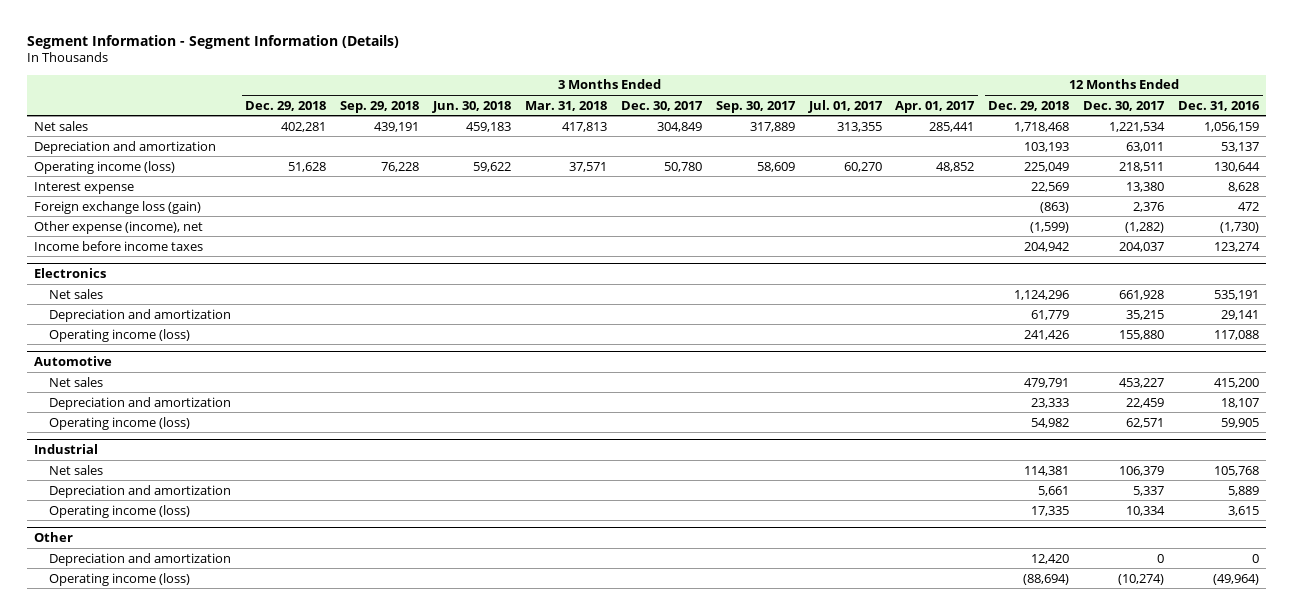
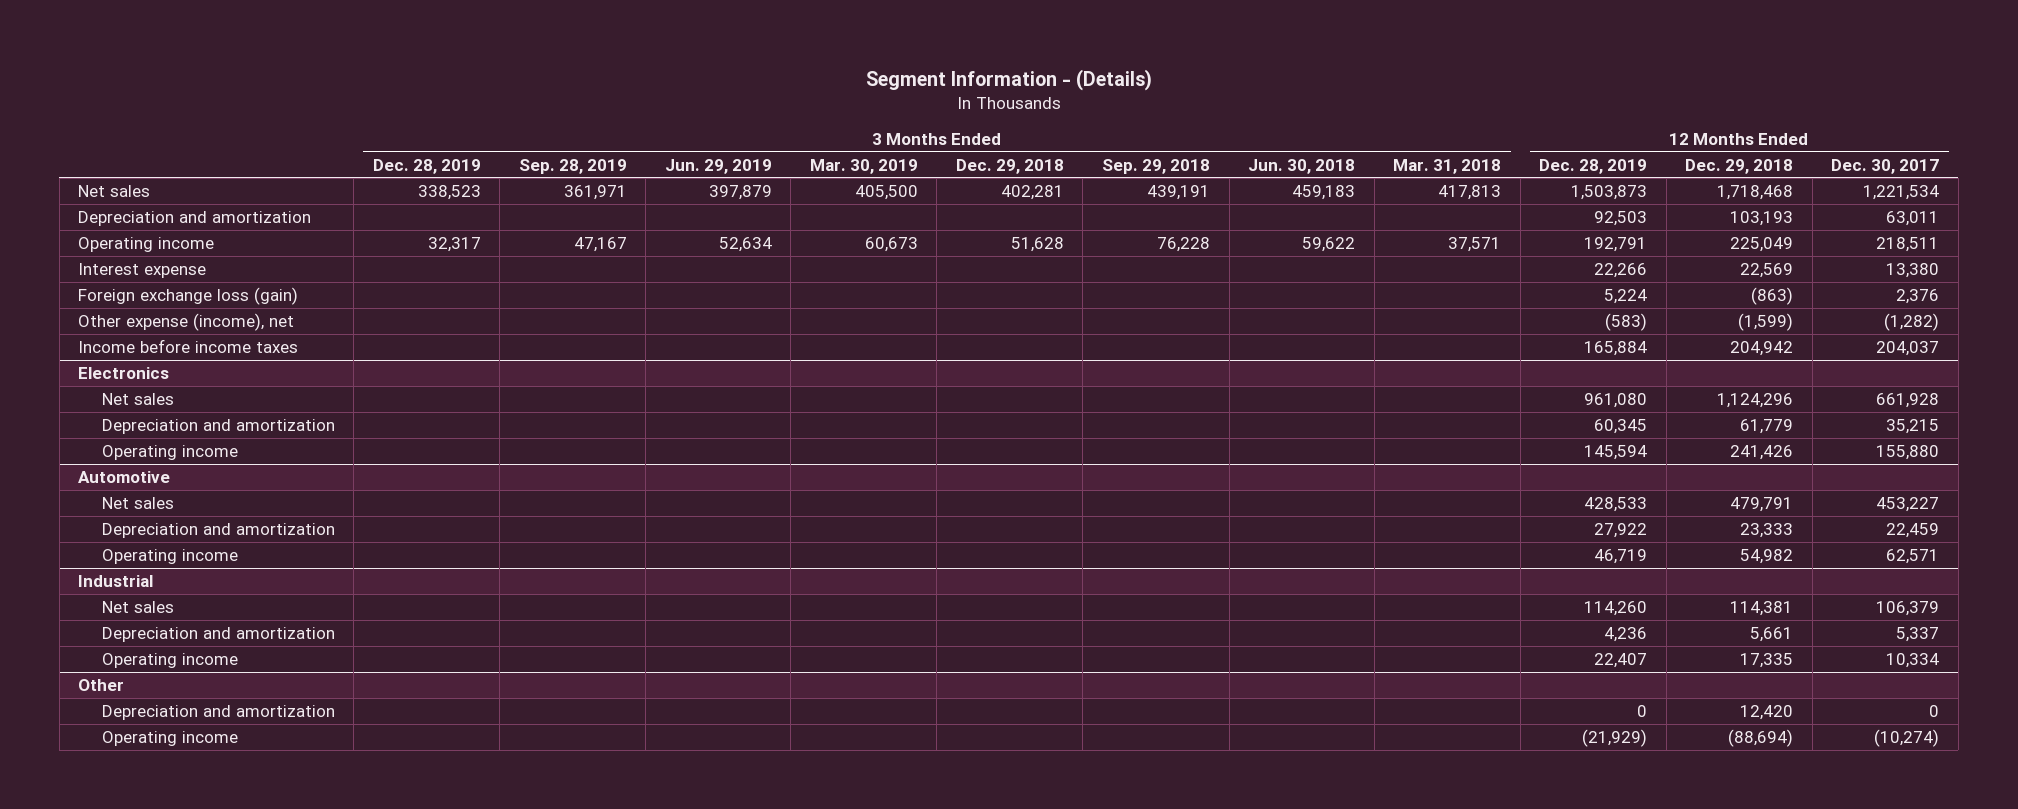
[26,34,399,49] Segment Information - Segment Information (Details) -> [865,68,1152,91] Segment Information - (Details)
[620,100,703,111] Dec. 30, 2017 -> none
[715,100,796,113] Sep. 30, 2017 -> none
[807,99,883,113] Jul. 01, 2017 -> none
[895,100,976,113] Apr. 01, 2017 -> none
[1178,100,1261,111] Dec. 31, 2016 -> none
none -> [372,158,481,174] Dec. 28, 2019
none -> [518,158,627,174] Sep. 28, 2019
none -> [664,158,772,174] Jun. 29, 2019
none -> [809,158,918,174] Mar. 30, 2019
none -> [1539,158,1648,174] Dec. 28, 2019
[33,160,175,174] Operating income (loss) -> [78,236,215,252] Operating income
[49,328,191,342] Operating income (loss) -> [101,444,238,460] Operating income
[49,416,191,430] Operating income (loss) -> [101,548,238,564] Operating income
[49,504,191,518] Operating income (loss) -> [101,652,238,668] Operating income
[49,572,191,586] Operating income (loss) -> [101,730,238,746] Operating income

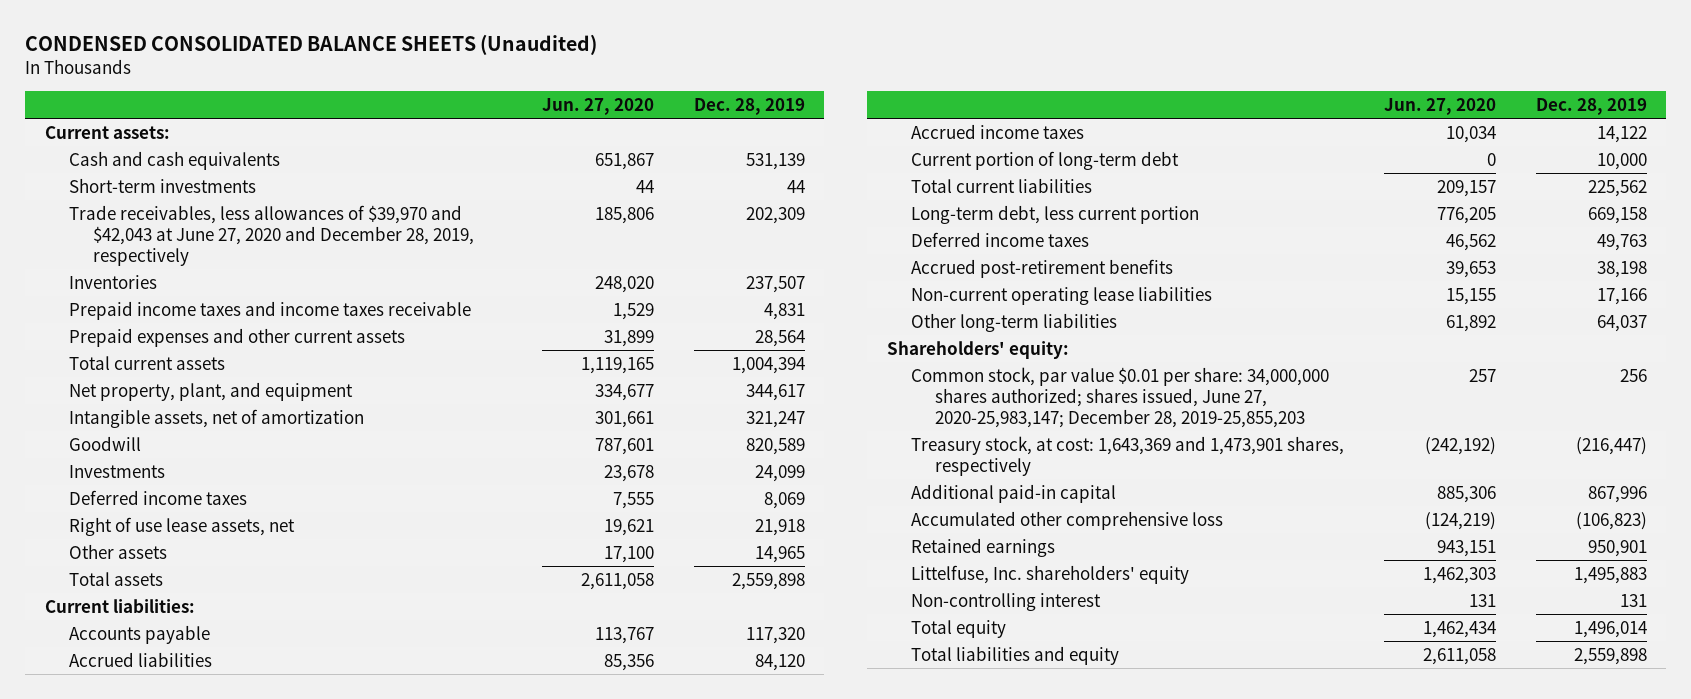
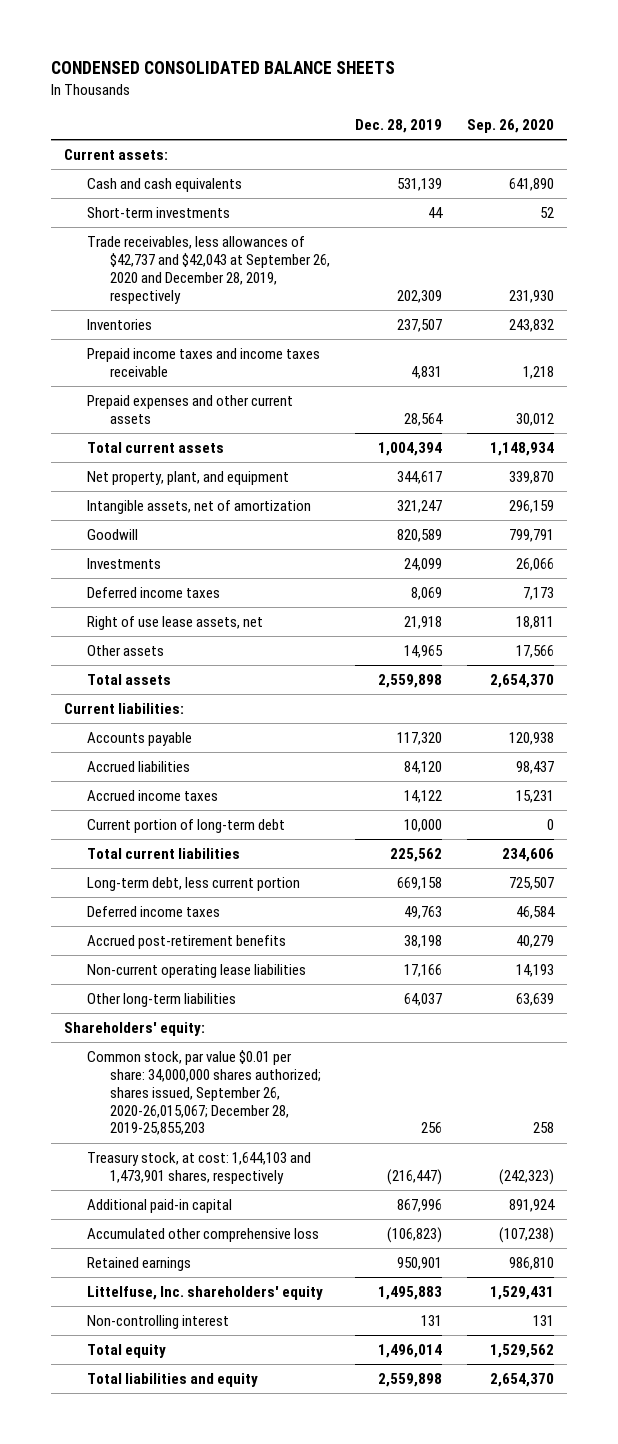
[24,34,597,56] CONDENSED CONSOLIDATED BALANCE SHEETS (Unaudited) -> [51,61,396,75] CONDENSED CONSOLIDATED BALANCE SHEETS
[541,97,654,115] Jun. 27, 2020 -> none
none -> [467,118,555,133] Sep. 26, 2020
[68,204,474,266] Trade receivables, less allowances of $39,970 and $42,043 at June 27, 2020 and December 28, 2019, respectively -> [87,236,331,304] Trade receivables, less allowances of $42,737 and $42,043 at September 26, 2020 and December 28, 2019, respectively
[910,366,1329,428] Common stock, par value $0.01 per share: 34,000,000 shares authorized; shares issued, June 27, 2020-25,983,147; December 28, 2019-25,855,203 -> [87,1050,322,1136] Common stock, par value $0.01 per share: 34,000,000 shares authorized; shares issued, September 26, 2020-26,015,067; December 28, 2019-25,855,203
[910,435,1344,476] Treasury stock, at cost: 1,643,369 and 1,473,901 shares, respectively -> [87,1152,312,1184] Treasury stock, at cost: 1,644,103 and 1,473,901 shares, respectively

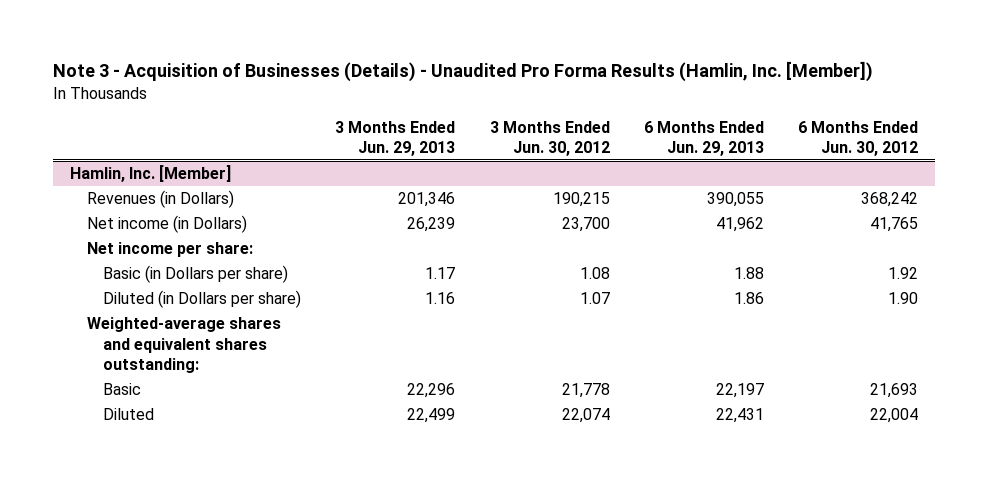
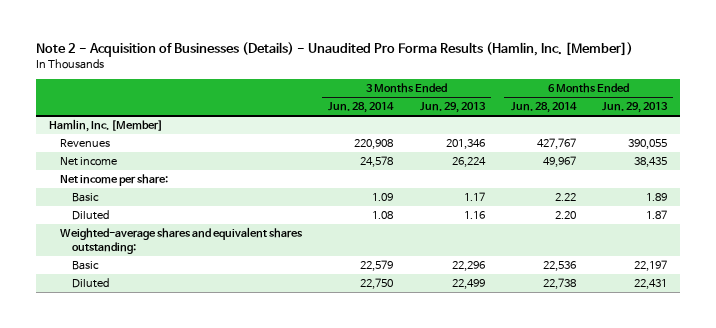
[52,61,873,83] Note 3 - Acquisition of Businesses (Details) - Unaudited Pro Forma Results (Hamlin, Inc. [Member]) -> [35,42,633,58] Note 2 - Acquisition of Businesses (Details) - Unaudited Pro Forma Results (Hamlin, Inc. [Member])
[489,120,610,156] 3 Months Ended Jun. 30, 2012 -> none
[798,120,919,156] 6 Months Ended Jun. 30, 2012 -> none
none -> [328,102,395,114] Jun. 28, 2014
none -> [510,102,577,114] Jun. 28, 2014
[86,190,234,209] Revenues (in Dollars) -> [60,138,111,147] Revenues
[86,215,247,234] Net income (in Dollars) -> [60,156,118,166] Net income
[407,217,456,233] 26,239 -> [451,156,486,167] 26,224
[715,217,764,233] 41,962 -> [633,156,667,167] 38,435
[103,265,289,284] Basic (in Dollars per share) -> [71,192,99,202] Basic
[733,267,764,280] 1.88 -> [645,192,667,201] 1.89
[103,290,302,309] Diluted (in Dollars per share) -> [71,209,109,220] Diluted
[733,292,764,305] 1.86 -> [645,209,667,219] 1.87

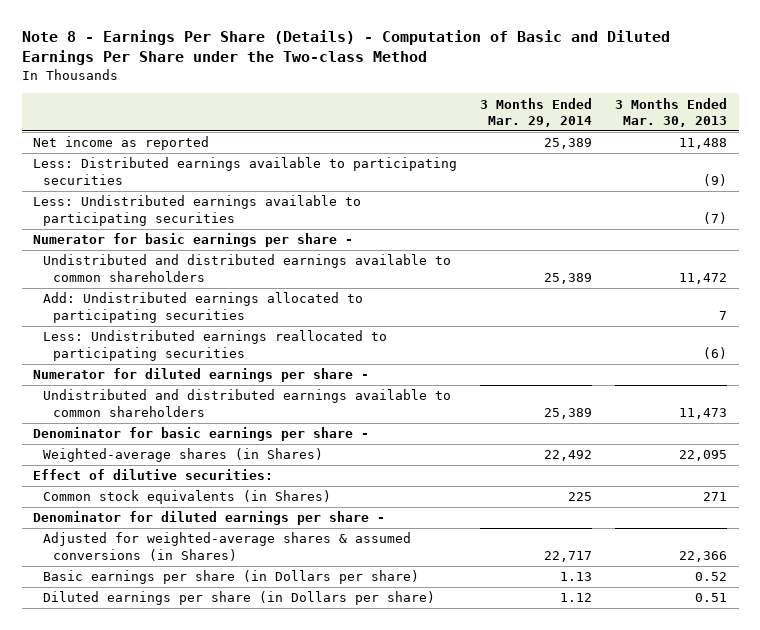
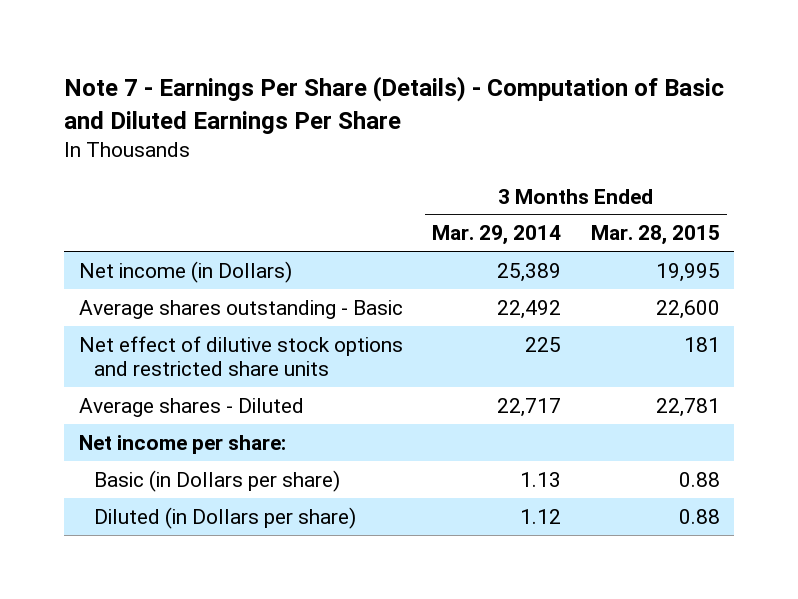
[21,29,670,66] Note 8 - Earnings Per Share (Details) - Computation of Basic and Diluted Earnings Per Share under the Two-class Method -> [63,76,724,134] Note 7 - Earnings Per Share (Details) - Computation of Basic and Diluted Earnings Per Share
[615,97,728,128] 3 Months Ended Mar. 30, 2013 -> none
none -> [590,225,720,246] Mar. 28, 2015
[33,157,458,185] Less: Distributed earnings available to participating securities -> none
[33,195,362,226] Less: Undistributed earnings available to participating securities -> none
[33,233,354,248] Numerator for basic earnings per share - -> none
[43,254,452,282] Undistributed and distributed earnings available to common shareholders -> none
[43,292,364,323] Add: Undistributed earnings allocated to participating securities -> none
[43,330,388,361] Less: Undistributed earnings reallocated to participating securities -> none
[33,368,370,383] Numerator for diluted earnings per share - -> none
[43,389,452,417] Undistributed and distributed earnings available to common shareholders -> none
[33,427,370,442] Denominator for basic earnings per share - -> none
[33,469,274,481] Effect of dilutive securities: -> none
[33,511,386,526] Denominator for diluted earnings per share - -> none
[33,136,210,151] Net income as reported -> [78,260,292,283] Net income (in Dollars)
[43,448,324,463] Weighted-average shares (in Shares) -> [78,299,403,319] Average shares outstanding - Basic
[43,490,332,505] Common stock equivalents (in Shares) -> [78,335,403,377] Net effect of dilutive stock options and restricted share units
[43,532,412,561] Adjusted for weighted-average shares & assumed conversions (in Shares) -> [78,397,304,417] Average shares - Diluted
none -> [78,434,286,454] Net income per share:
[43,570,420,585] Basic earnings per share (in Dollars per share) -> [93,469,340,492] Basic (in Dollars per share)
[43,591,436,606] Diluted earnings per share (in Dollars per share) -> [93,506,356,529] Diluted (in Dollars per share)

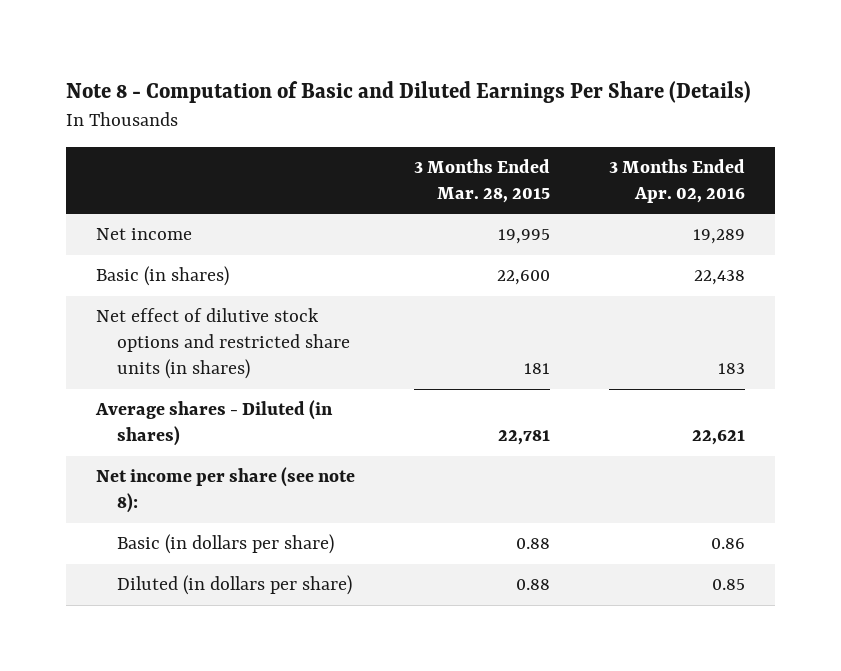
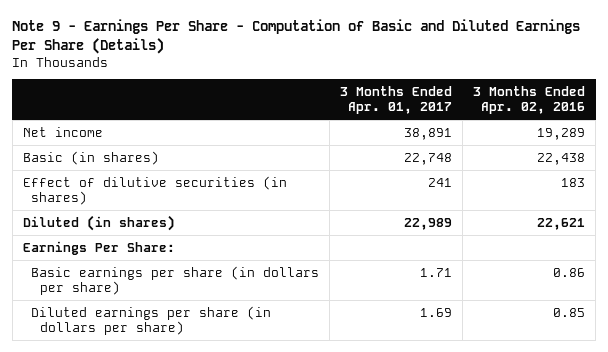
[65,80,751,103] Note 8 - Computation of Basic and Diluted Earnings Per Share (Details) -> [12,19,581,55] Note 9 - Earnings Per Share - Computation of Basic and Diluted Earnings Per Share (Details)
[413,158,550,203] 3 Months Ended Mar. 28, 2015 -> none
none -> [340,85,453,115] 3 Months Ended Apr. 01, 2017
[95,467,355,514] Net income per share (see note 8): -> none
[95,308,350,379] Net effect of dilutive stock options and restricted share units (in shares) -> [22,175,287,206] Effect of dilutive securities (in shares)
[94,400,333,447] Average shares - Diluted (in shares) -> [22,214,175,231] Diluted (in shares)
none -> [22,240,175,255] Earnings Per Share:
[116,534,334,555] Basic (in dollars per share) -> [31,265,320,296] Basic earnings per share (in dollars per share)
[116,575,352,596] Diluted (in dollars per share) -> [31,305,272,336] Diluted earnings per share (in dollars per share)

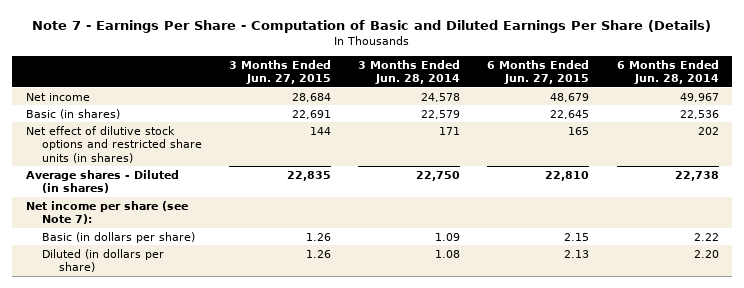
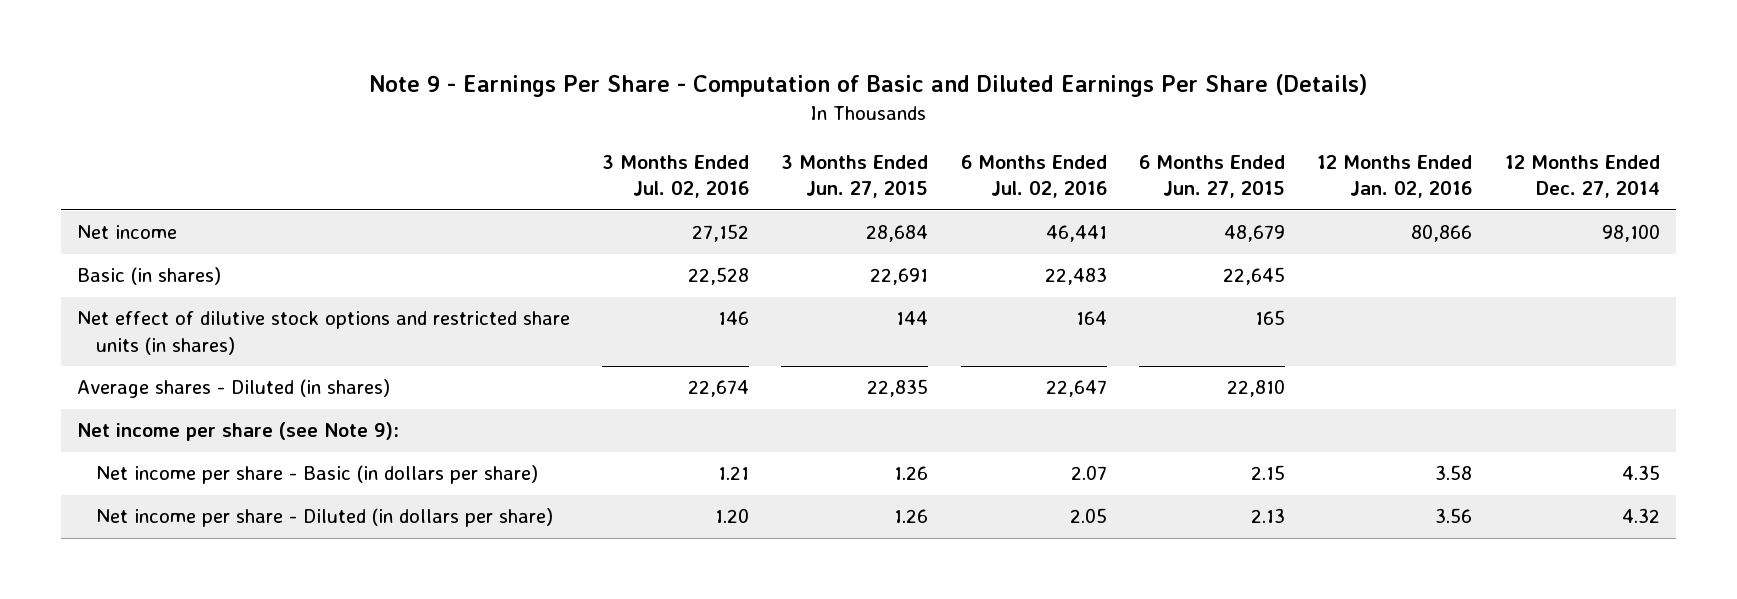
[32,19,712,33] Note 7 - Earnings Per Share - Computation of Basic and Diluted Earnings Per Share (Details) -> [369,74,1368,98] Note 9 - Earnings Per Share - Computation of Basic and Diluted Earnings Per Share (Details)
[358,59,461,85] 3 Months Ended Jun. 28, 2014 -> none
[616,59,719,85] 6 Months Ended Jun. 28, 2014 -> none
none -> [602,154,750,199] 3 Months Ended Jul. 02, 2016
none -> [960,154,1107,199] 6 Months Ended Jul. 02, 2016
none -> [1317,154,1473,199] 12 Months Ended Jan. 02, 2016
none -> [1504,154,1660,199] 12 Months Ended Dec. 27, 2014
[25,200,188,225] Net income per share (see Note 7): -> [76,422,399,442] Net income per share (see Note 9):
[42,231,196,243] Basic (in dollars per share) -> [96,465,539,485] Net income per share - Basic (in dollars per share)
[42,248,165,273] Diluted (in dollars per share) -> [96,508,554,528] Net income per share - Diluted (in dollars per share)

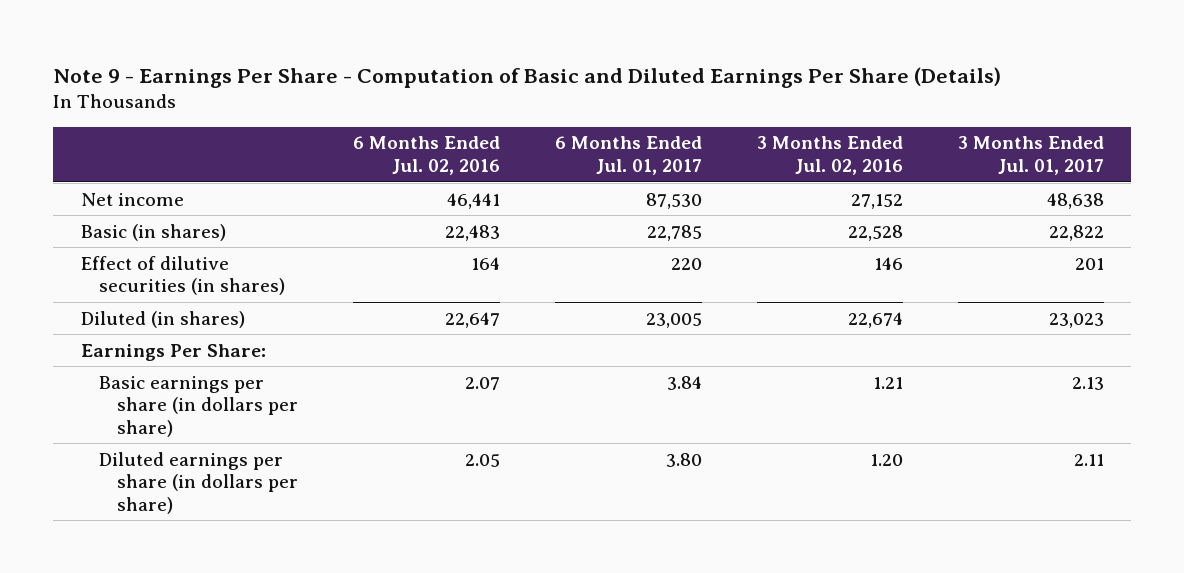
[781,154,929,199] 3 Months Ended Jun. 27, 2015 -> none
[1139,154,1286,199] 6 Months Ended Jun. 27, 2015 -> none
[1317,154,1473,199] 12 Months Ended Jan. 02, 2016 -> none
[1504,154,1660,199] 12 Months Ended Dec. 27, 2014 -> none
none -> [554,136,702,175] 6 Months Ended Jul. 01, 2017
none -> [957,136,1104,175] 3 Months Ended Jul. 01, 2017
[76,422,399,442] Net income per share (see Note 9): -> none
[76,311,570,355] Net effect of dilutive stock options and restricted share units (in shares) -> [80,255,285,296] Effect of dilutive securities (in shares)
[76,379,390,399] Average shares - Diluted (in shares) -> [80,310,245,328] Diluted (in shares)
none -> [80,343,266,361] Earnings Per Share:
[96,465,539,485] Net income per share - Basic (in dollars per share) -> [98,375,298,437] Basic earnings per share (in dollars per share)
[96,508,554,528] Net income per share - Diluted (in dollars per share) -> [98,451,298,514] Diluted earnings per share (in dollars per share)

